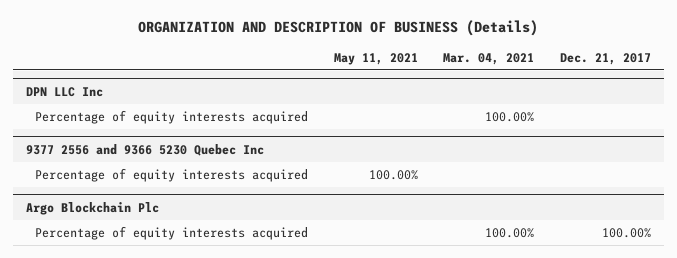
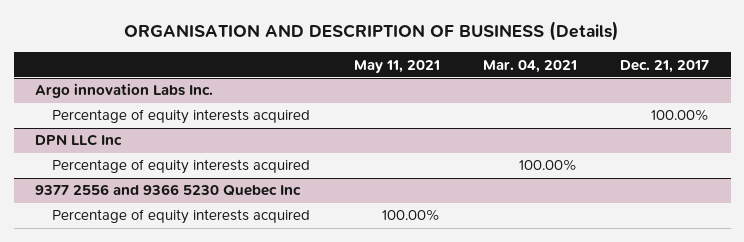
[138,20,539,37] ORGANIZATION AND DESCRIPTION OF BUSINESS (Details) -> [124,20,620,41] ORGANISATION AND DESCRIPTION OF BUSINESS (Details)
none -> [35,83,214,99] Argo innovation Labs Inc.
none -> [52,109,311,125] Percentage of equity interests acquired
[25,201,159,215] Argo Blockchain Plc -> none
[35,225,309,240] Percentage of equity interests acquired -> none

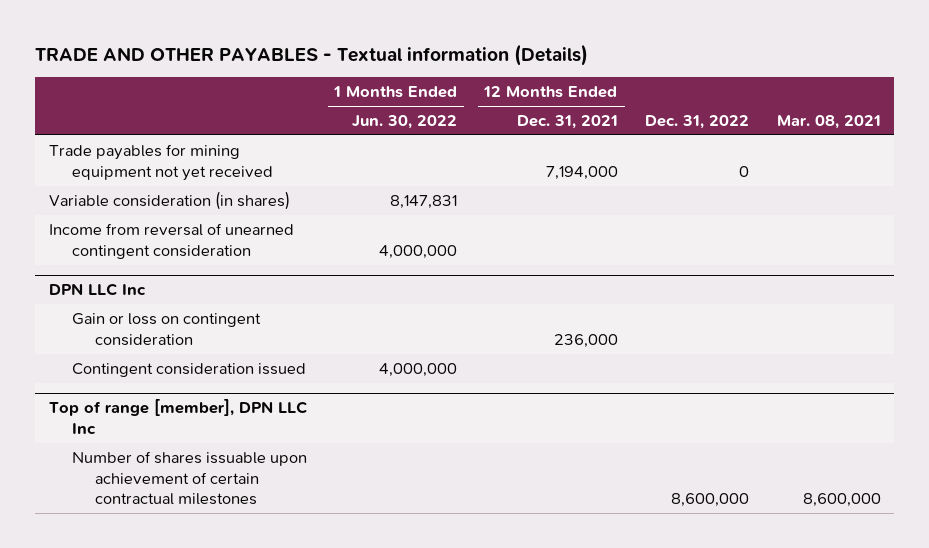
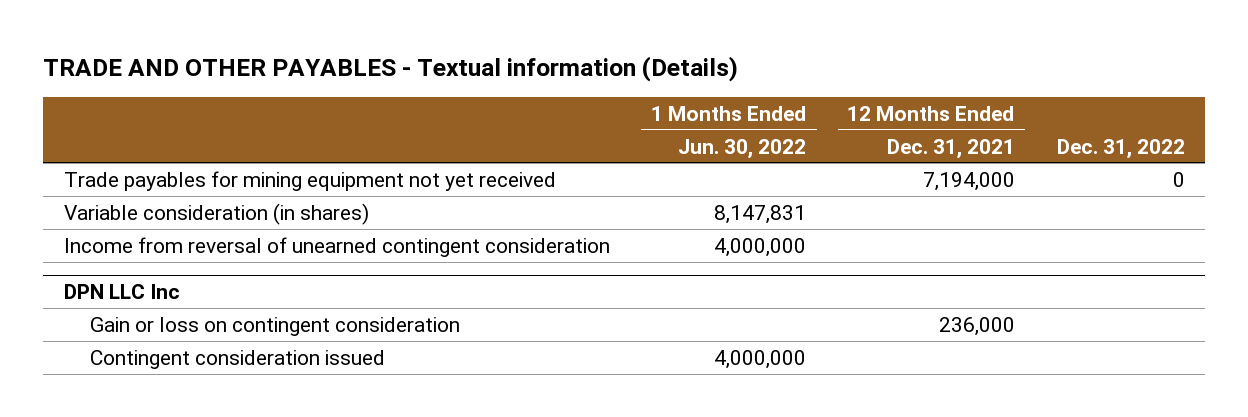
[776,115,881,130] Mar. 08, 2021 -> none
[48,399,308,435] Top of range [member], DPN LLC Inc -> none
[72,451,308,506] Number of shares issuable upon achievement of certain contractual milestones -> none

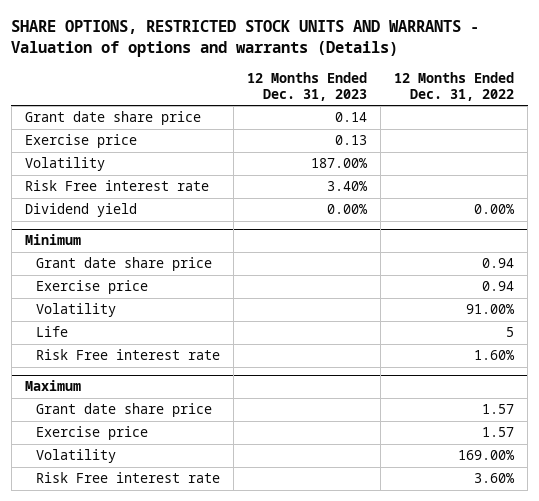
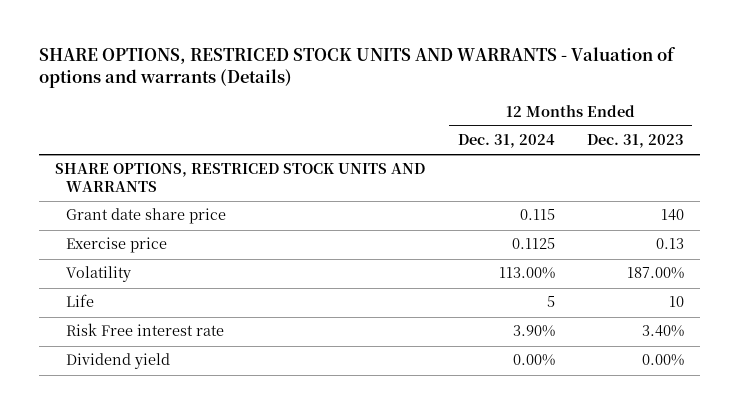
[11,20,480,57] SHARE OPTIONS, RESTRICTED STOCK UNITS AND WARRANTS - Valuation of options and warrants (Details) -> [38,46,676,89] SHARE OPTIONS, RESTRICED STOCK UNITS AND WARRANTS - Valuation of options and warrants (Details)
[394,71,515,101] 12 Months Ended Dec. 31, 2022 -> none
none -> [457,134,555,149] Dec. 31, 2024
none -> [55,163,426,193] SHARE OPTIONS, RESTRICED STOCK UNITS AND WARRANTS
[335,112,368,123] 0.14 -> [661,209,685,222] 140
none -> [66,294,95,308] Life
[24,234,81,246] Minimum -> none
[36,257,213,272] Grant date share price -> none
[36,280,149,295] Exercise price -> none
[36,303,117,318] Volatility -> none
[36,326,69,338] Life -> none
[36,349,221,361] Risk Free interest rate -> none
[24,380,81,392] Maximum -> none
[36,403,213,418] Grant date share price -> none
[36,426,149,441] Exercise price -> none
[36,449,117,464] Volatility -> none
[36,472,221,484] Risk Free interest rate -> none

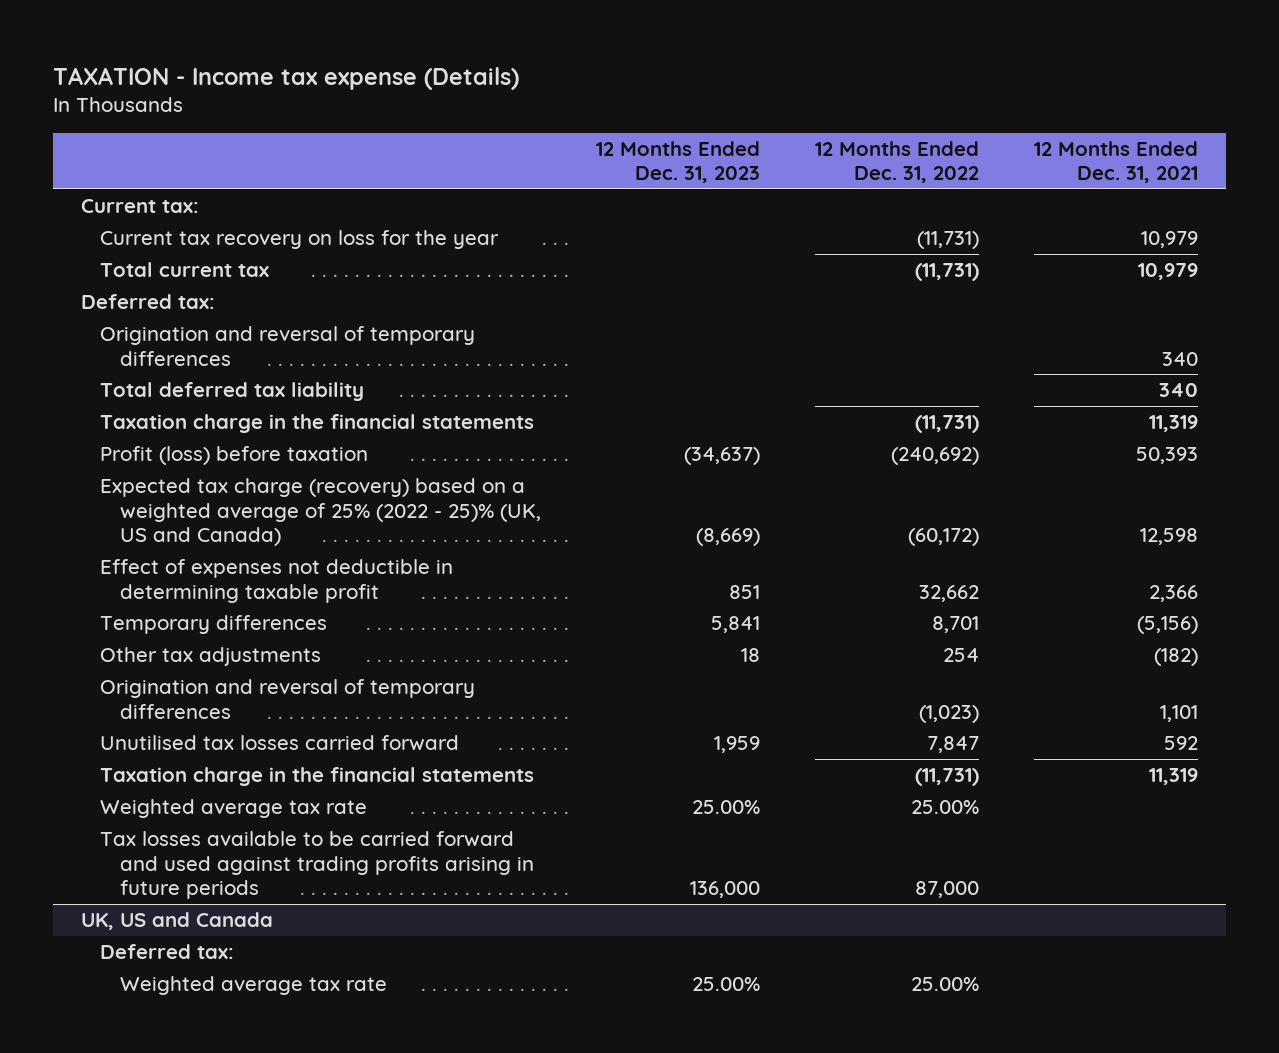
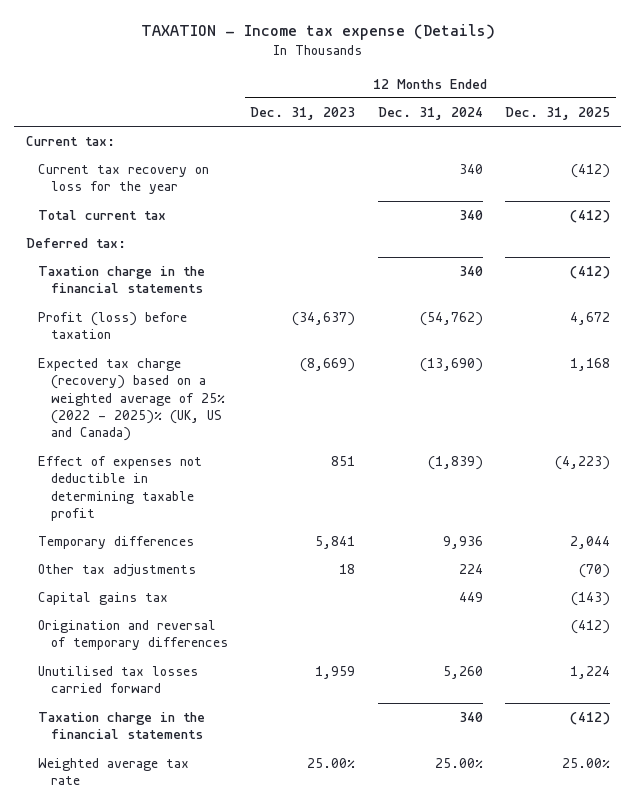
[815,140,980,184] 12 Months Ended Dec. 31, 2022 -> none
[1034,140,1199,184] 12 Months Ended Dec. 31, 2021 -> none
none -> [377,106,483,120] Dec. 31, 2024
none -> [505,106,611,120] Dec. 31, 2025
[100,326,476,366] Origination and reversal of temporary differences -> none
[100,382,365,402] Total deferred tax liability -> none
[100,478,542,546] Expected tax charge (recovery) based on a weighted average of 25% (2022 - 25)% (UK, US and Canada) -> [38,358,225,442] Expected tax charge (recovery) based on a weighted average of 25% (2022 - 2025)% (UK, US and Canada)
none -> [38,592,169,606] Capital gains tax
[100,831,535,899] Tax losses available to be carried forward and used against trading profits arising in future periods -> none
[80,912,273,931] UK, US and Canada -> none
[100,944,235,960] Deferred tax: -> none
[120,976,388,996] Weighted average tax rate -> none

